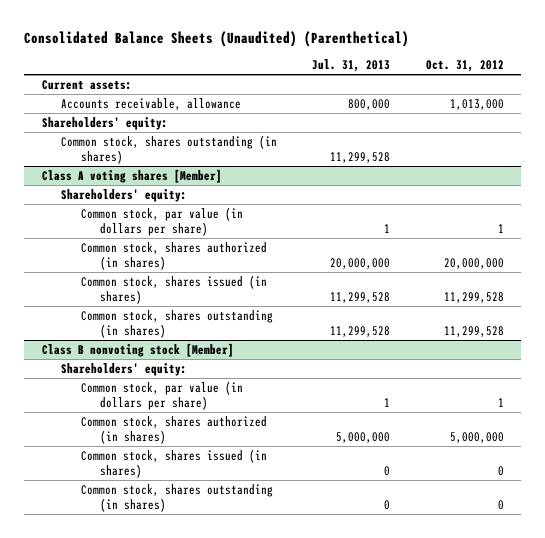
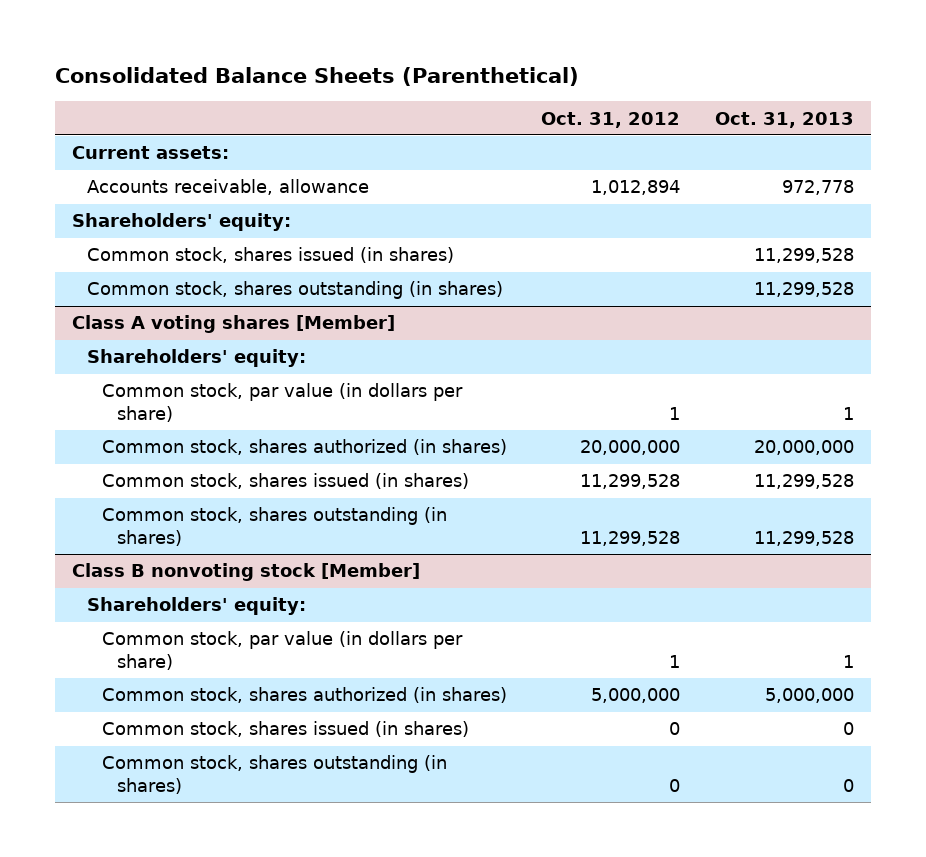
[23,31,409,48] Consolidated Balance Sheets (Unaudited) (Parenthetical) -> [55,67,580,87] Consolidated Balance Sheets (Parenthetical)
[312,59,391,73] Jul. 31, 2013 -> none
none -> [714,111,854,128] Oct. 31, 2013
[449,98,504,110] 1,013,000 -> [591,180,681,196] 1,012,894
none -> [87,247,455,264] Common stock, shares issued (in shares)

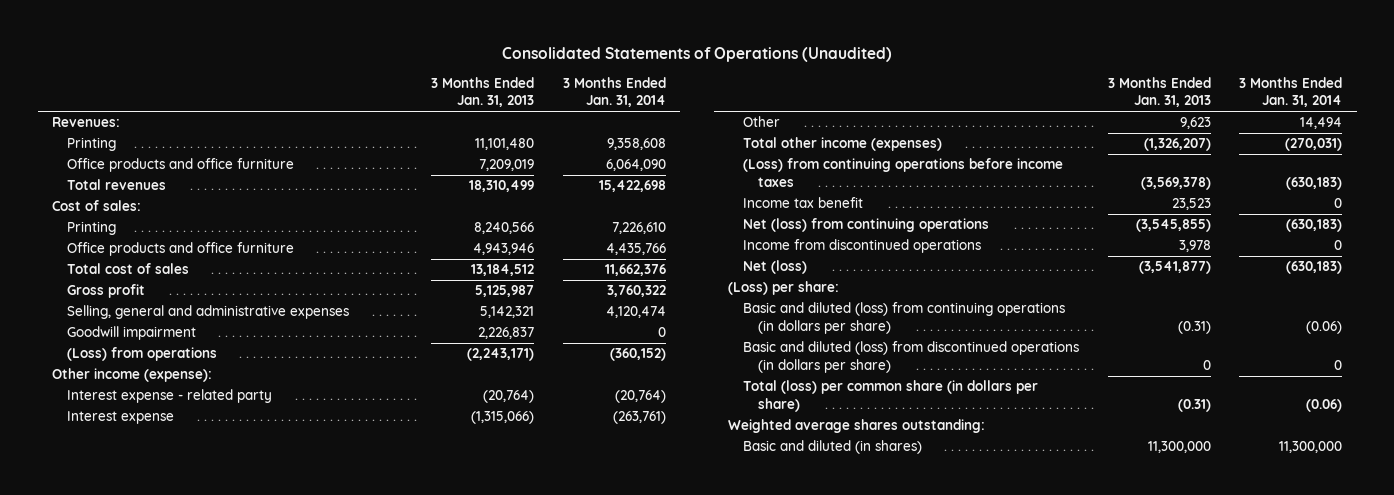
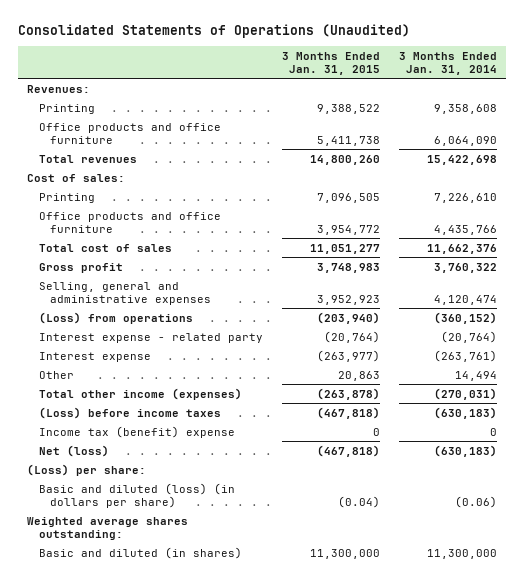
[431,76,535,108] 3 Months Ended Jan. 31, 2013 -> none
none -> [281,52,380,76] 3 Months Ended Jan. 31, 2015
[66,326,196,341] Goodwill impairment -> none
[51,368,212,383] Other income (expense): -> none
[743,218,990,233] Net (loss) from continuing operations -> none
[743,239,982,254] Income from discontinued operations -> none
[743,158,1064,187] (Loss) from continuing operations before income taxes -> [38,406,221,419] (Loss) before income taxes
[743,197,864,209] Income tax benefit -> [38,425,235,438] Income tax (benefit) expense
[743,302,1066,334] Basic and diluted (loss) from continuing operations (in dollars per share) -> none
[743,341,1080,373] Basic and diluted (loss) from discontinued operations (in dollars per share) -> none
[743,380,1039,412] Total (loss) per common share (in dollars per share) -> [38,482,235,508] Basic and diluted (loss) (in dollars per share)

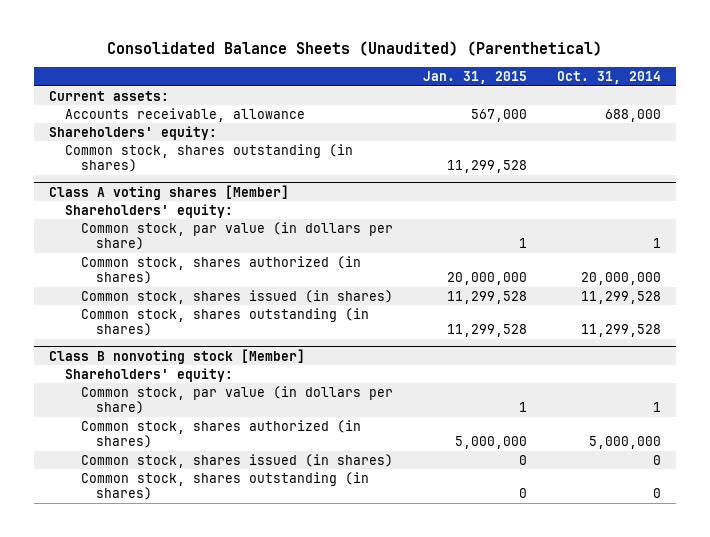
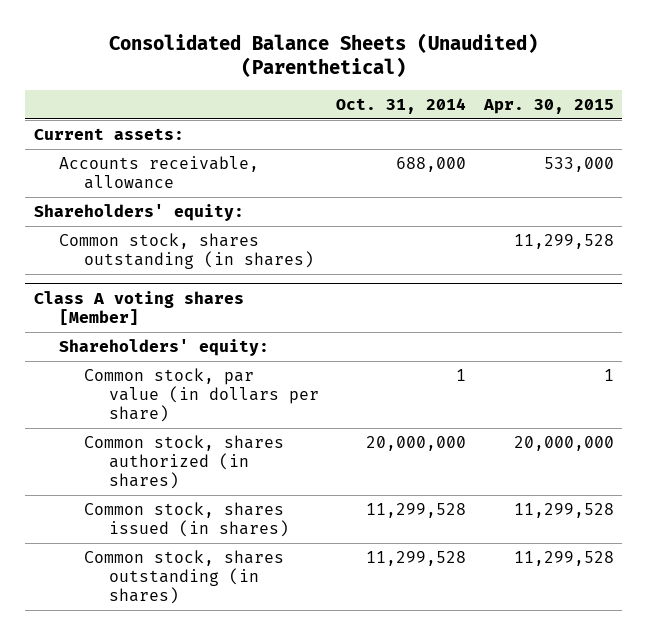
[422,71,527,85] Jan. 31, 2015 -> none
none -> [482,99,614,115] Apr. 30, 2015
[49,348,306,364] Class B nonvoting stock [Member] -> none
[64,367,233,382] Shareholders' equity: -> none
[80,385,393,415] Common stock, par value (in dollars per share) -> none
[80,419,361,449] Common stock, shares authorized (in shares) -> none
[80,453,393,468] Common stock, shares issued (in shares) -> none
[80,471,369,501] Common stock, shares outstanding (in shares) -> none

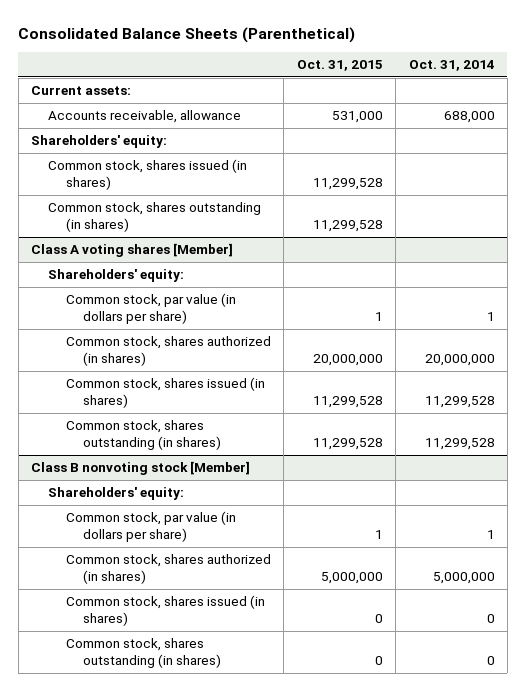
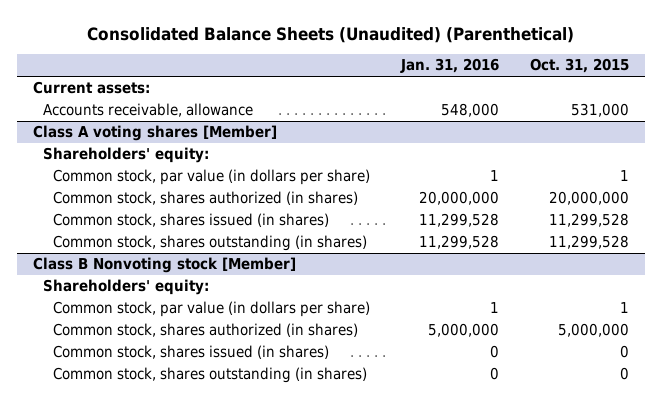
[18,27,356,44] Consolidated Balance Sheets (Parenthetical) -> [87,26,575,43] Consolidated Balance Sheets (Unaudited) (Parenthetical)
[408,60,495,72] Oct. 31, 2014 -> none
none -> [400,58,500,74] Jan. 31, 2016
[31,135,168,149] Shareholders' equity: -> none
[48,159,248,191] Common stock, shares issued (in shares) -> none
[48,202,262,233] Common stock, shares outstanding (in shares) -> none
[31,461,251,476] Class B nonvoting stock [Member] -> [32,257,296,274] Class B Nonvoting stock [Member]

